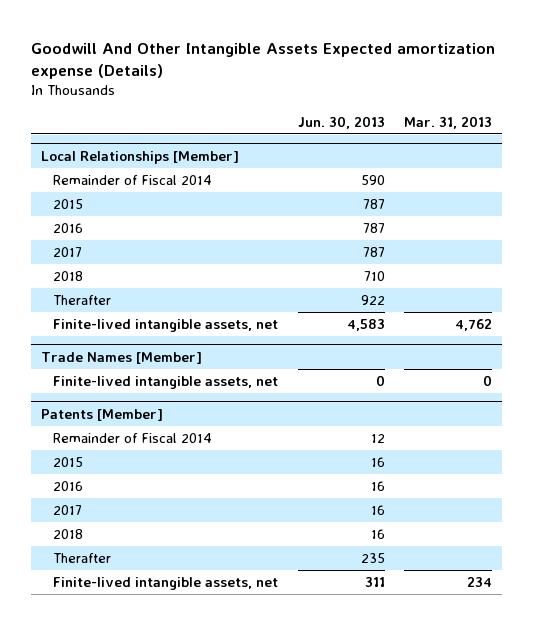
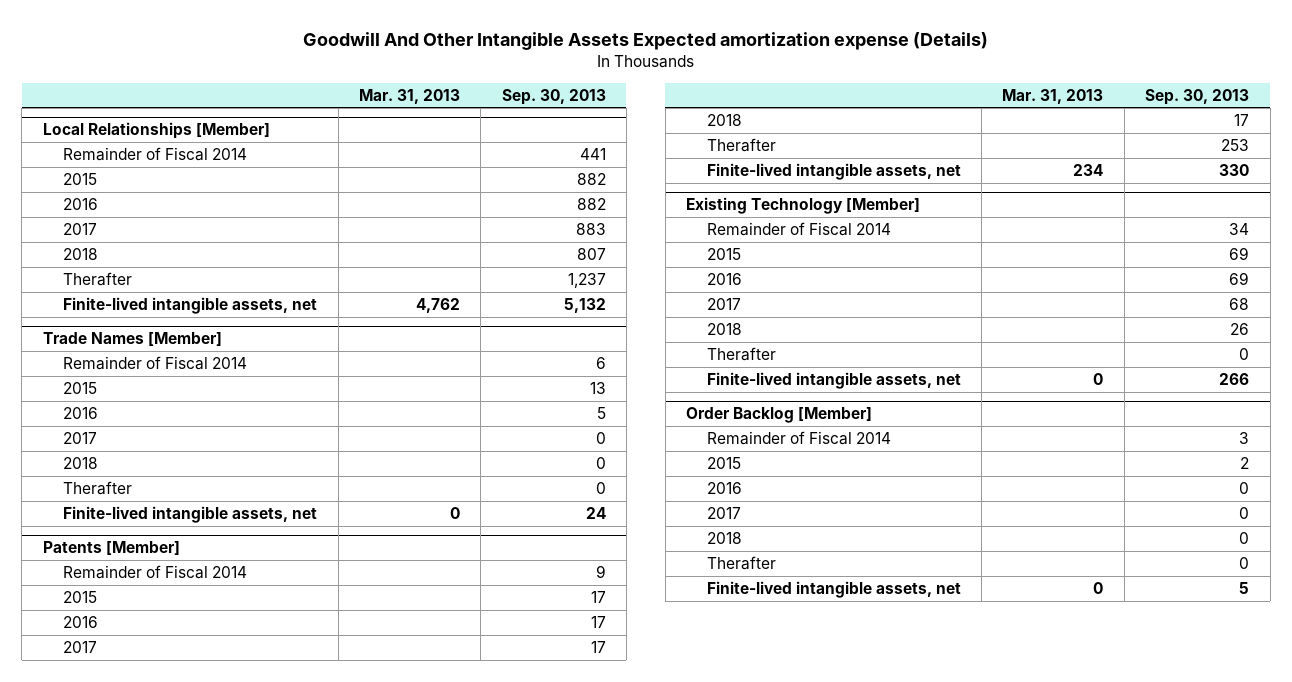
[297,115,385,129] Jun. 30, 2013 -> none
none -> [501,88,606,105] Sep. 30, 2013
none -> [63,356,248,371] Remainder of Fiscal 2014
none -> [63,382,98,395] 2015
none -> [63,407,99,420] 2016
none -> [63,432,98,445] 2017
none -> [63,457,99,470] 2018
none -> [63,481,133,496] Therafter
none -> [686,197,921,215] Existing Technology [Member]
none -> [706,222,891,237] Remainder of Fiscal 2014
none -> [706,248,741,261] 2015
none -> [706,273,742,286] 2016
none -> [706,298,741,311] 2017
none -> [706,323,742,336] 2018
none -> [706,347,776,362] Therafter
none -> [706,372,961,390] Finite-lived intangible assets, net
none -> [686,407,873,424] Order Backlog [Member]
none -> [706,431,891,446] Remainder of Fiscal 2014
none -> [706,457,741,470] 2015
none -> [706,482,742,495] 2016
none -> [706,507,741,520] 2017
none -> [706,532,742,545] 2018
none -> [706,556,776,571] Therafter
none -> [706,581,961,599] Finite-lived intangible assets, net

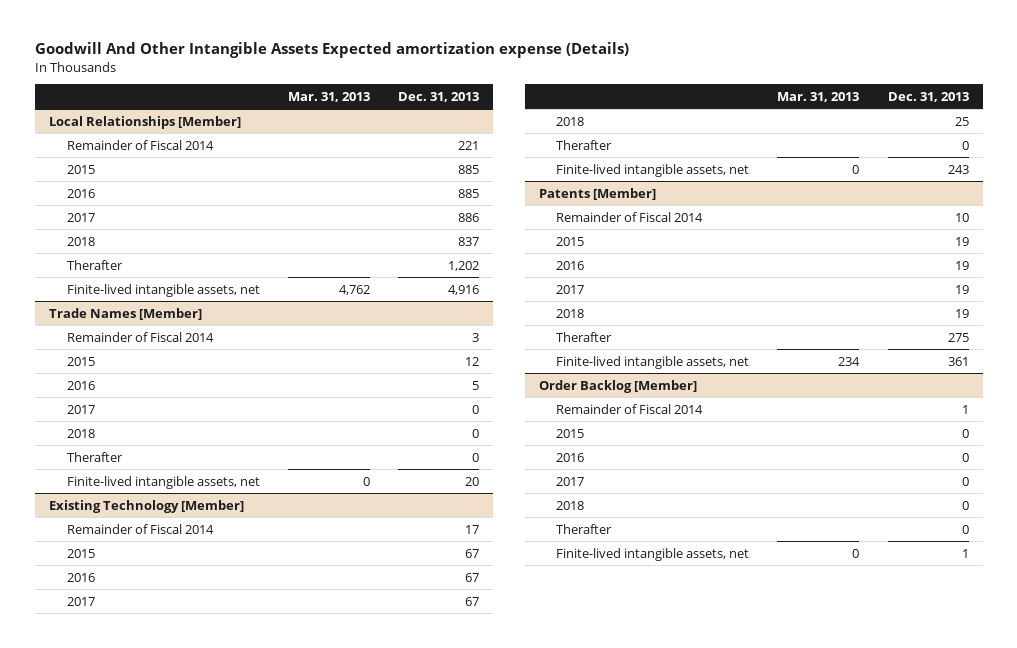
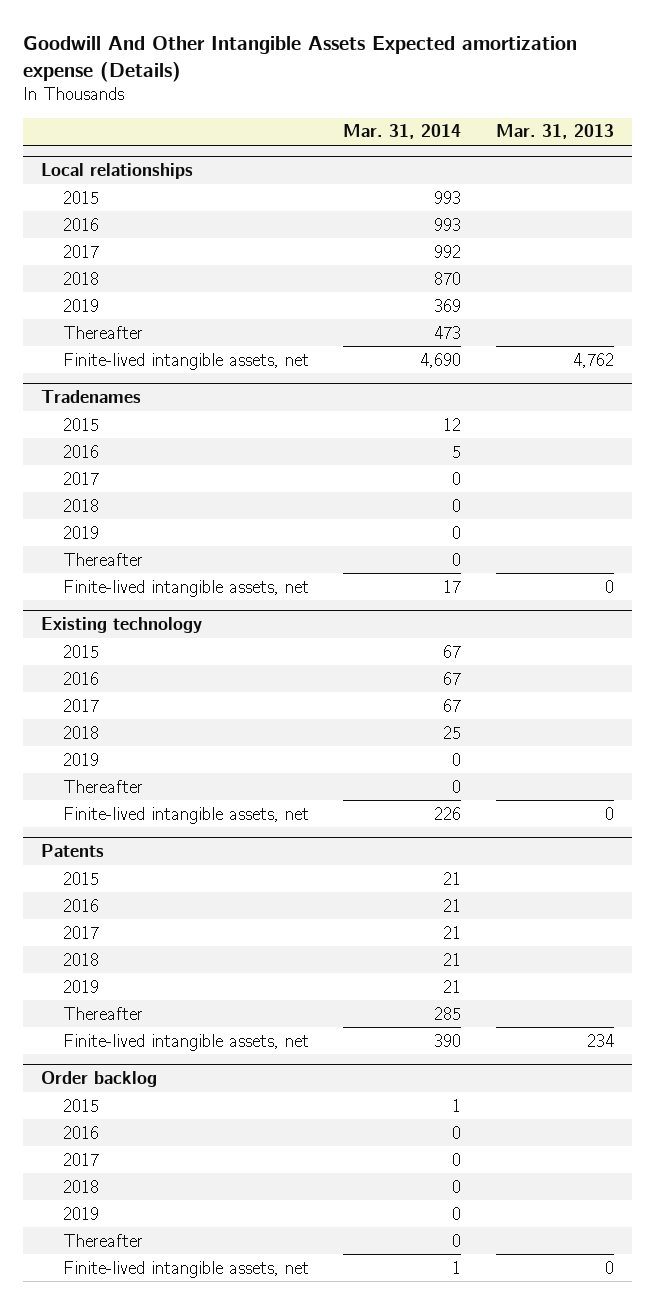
[397,91,479,102] Dec. 31, 2013 -> none
none -> [343,124,462,140] Mar. 31, 2014
[66,139,214,150] Remainder of Fiscal 2014 -> none
[48,115,241,129] Local Relationships [Member] -> [40,163,193,180] Local relationships
none -> [62,298,99,312] 2019
[66,259,123,270] Therafter -> [62,325,143,339] Thereafter
[48,307,202,320] Trade Names [Member] -> none
[66,331,214,342] Remainder of Fiscal 2014 -> none
[66,356,95,366] 2015 -> none
[66,380,95,390] 2016 -> none
[66,404,95,414] 2017 -> none
[66,428,95,438] 2018 -> none
[66,451,123,462] Therafter -> none
[66,475,260,489] Finite-lived intangible assets, net -> none
[66,523,214,534] Remainder of Fiscal 2014 -> none
none -> [40,390,141,404] Tradenames
none -> [62,417,99,431] 2015
none -> [62,444,99,458] 2016
none -> [62,471,99,485] 2017
none -> [62,498,99,512] 2018
none -> [62,525,99,539] 2019
none -> [62,552,143,566] Thereafter
none -> [62,579,309,597] Finite-lived intangible assets, net
[48,499,244,513] Existing Technology [Member] -> [40,617,202,634] Existing technology
none -> [62,752,99,766] 2019
[556,139,613,150] Therafter -> [62,779,143,793] Thereafter
[556,211,704,222] Remainder of Fiscal 2014 -> none
[538,187,656,200] Patents [Member] -> [40,844,104,858] Patents
none -> [62,979,99,993] 2019
[556,331,613,342] Therafter -> [62,1006,143,1020] Thereafter
[556,403,704,414] Remainder of Fiscal 2014 -> none
[538,379,697,393] Order Backlog [Member] -> [40,1071,157,1088] Order backlog
none -> [62,1206,99,1220] 2019
[556,523,613,534] Therafter -> [62,1233,143,1247] Thereafter

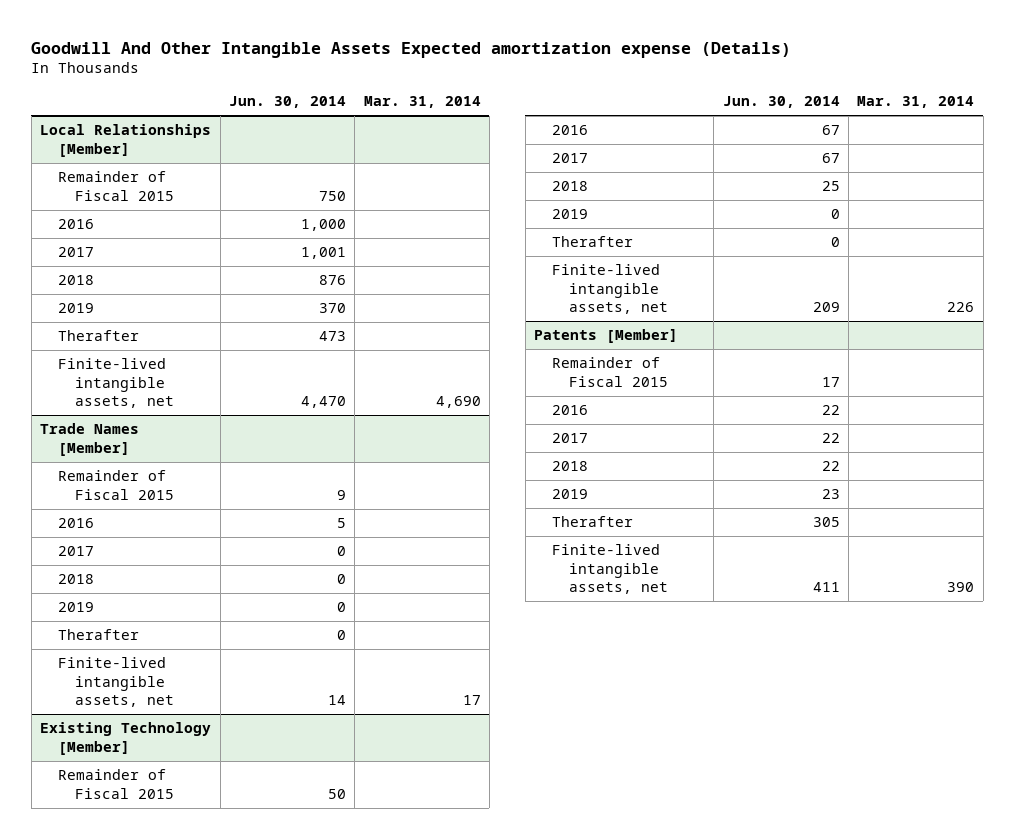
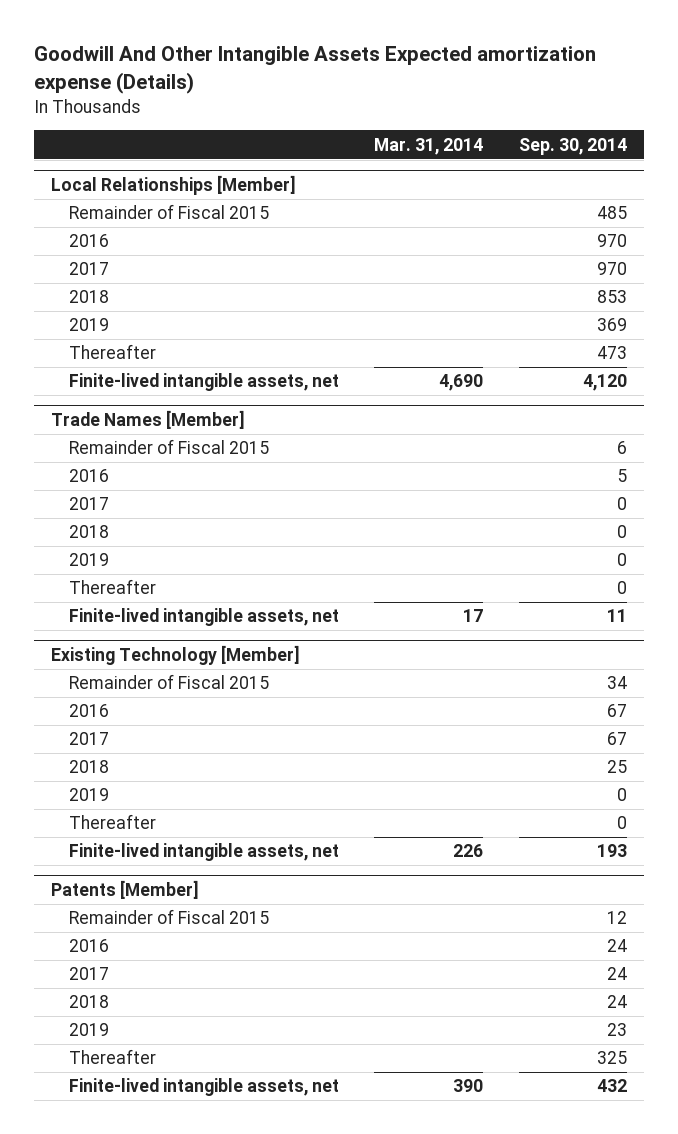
[228,96,346,109] Jun. 30, 2014 -> none
none -> [518,137,627,155] Sep. 30, 2014
[57,330,139,342] Therafter -> [68,344,156,360] Thereafter
[57,629,139,641] Therafter -> [68,579,156,595] Thereafter
[551,236,633,248] Therafter -> [68,814,156,830] Thereafter
[551,516,633,528] Therafter -> [68,1049,156,1065] Thereafter

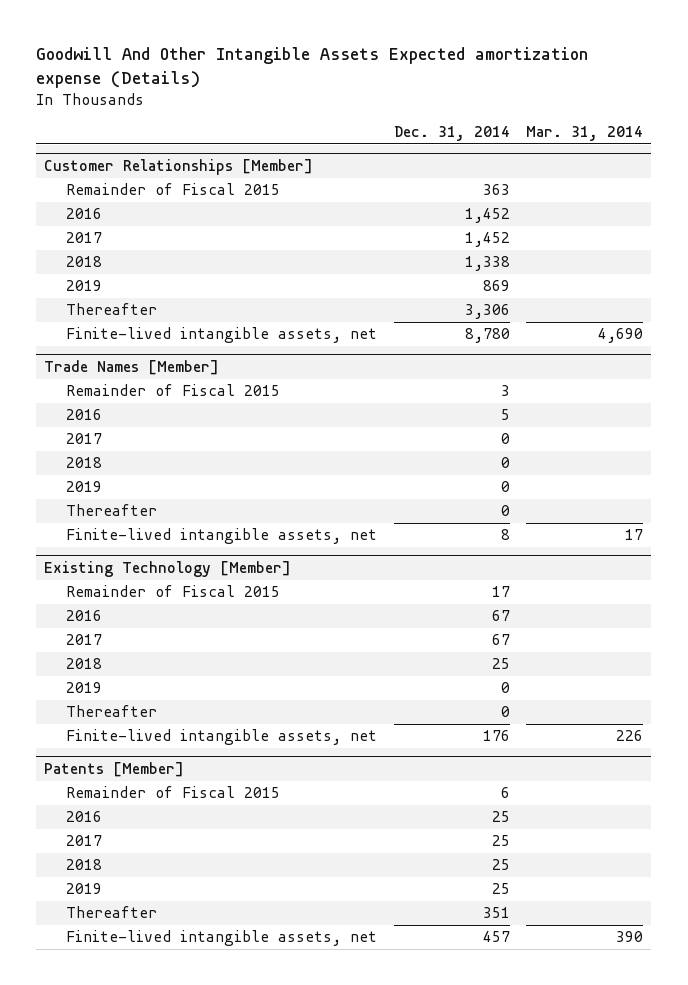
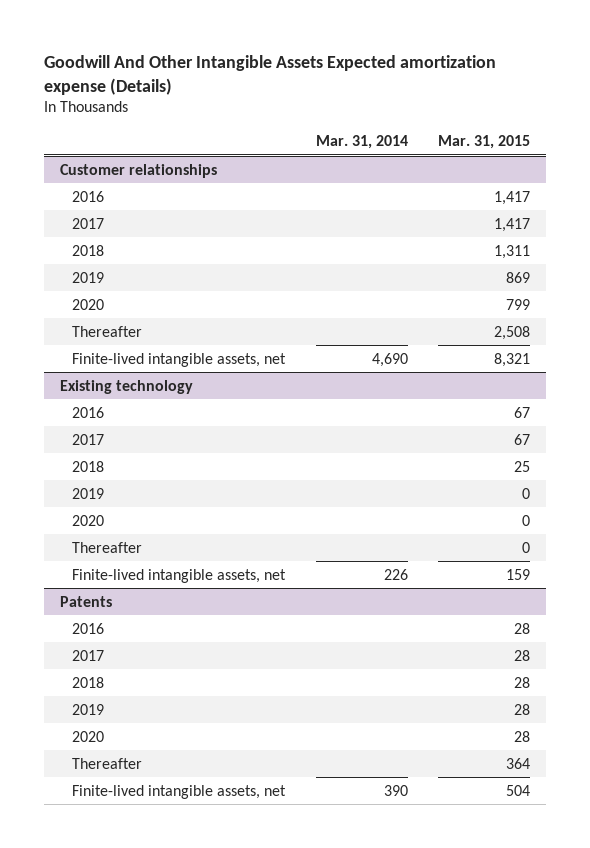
[393,126,510,142] Dec. 31, 2014 -> none
none -> [438,135,531,150] Mar. 31, 2015
[65,183,280,196] Remainder of Fiscal 2015 -> none
[44,159,314,176] Customer Relationships [Member] -> [59,163,217,178] Customer relationships
none -> [71,298,104,310] 2020
[44,360,220,376] Trade Names [Member] -> none
[65,384,280,397] Remainder of Fiscal 2015 -> none
[65,409,102,421] 2016 -> none
[65,433,102,445] 2017 -> none
[65,457,102,469] 2018 -> none
[65,481,102,493] 2019 -> none
[65,504,157,517] Thereafter -> none
[65,528,377,545] Finite-lived intangible assets, net -> none
[65,585,280,598] Remainder of Fiscal 2015 -> none
[44,561,292,578] Existing Technology [Member] -> [59,379,193,394] Existing technology
none -> [71,514,104,526] 2020
[65,786,280,799] Remainder of Fiscal 2015 -> none
[44,762,185,778] Patents [Member] -> [59,595,112,607] Patents
none -> [71,730,104,742] 2020

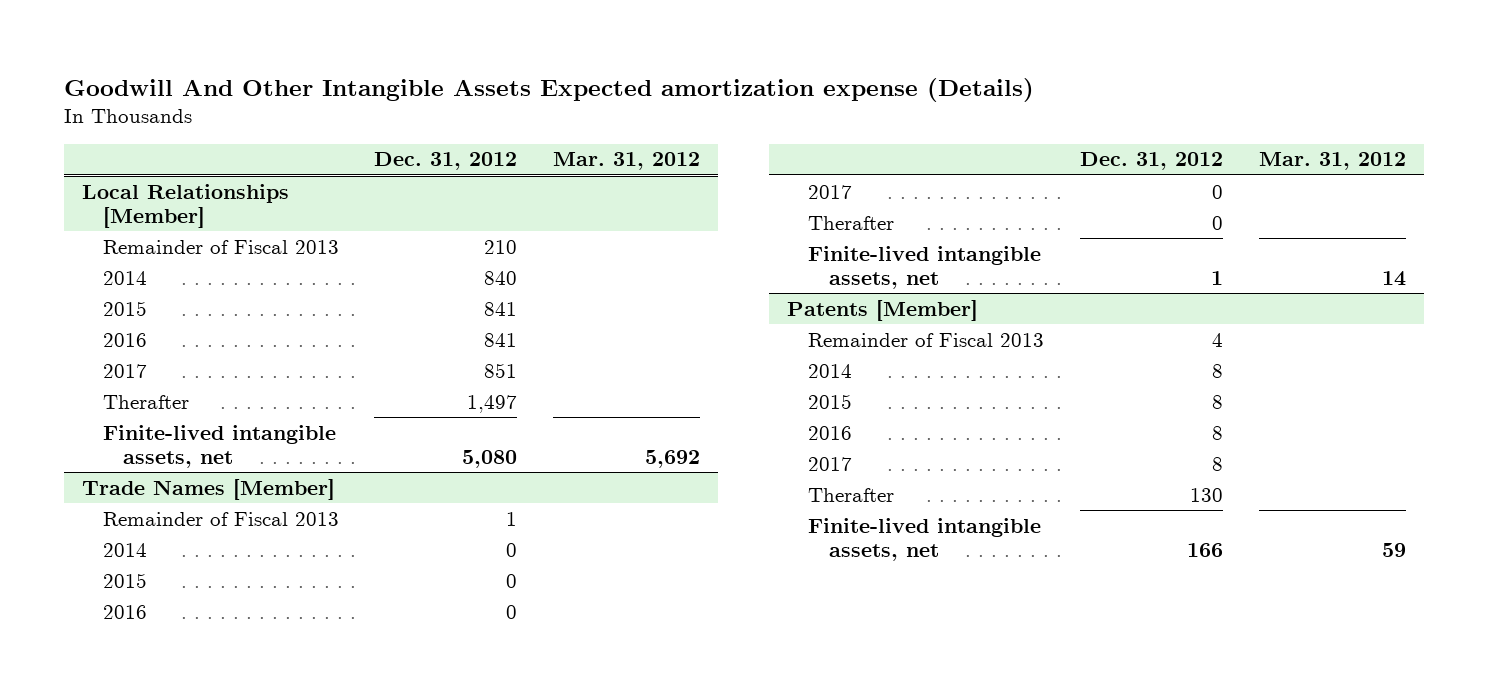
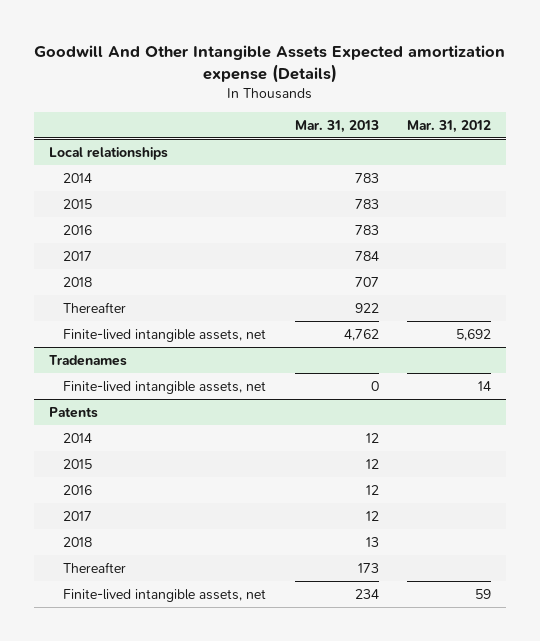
[374,152,518,171] Dec. 31, 2012 -> none
none -> [294,119,379,133] Mar. 31, 2013
[102,239,339,254] Remainder of Fiscal 2013 -> none
[81,183,289,228] Local Relationships [Member] -> [48,146,168,160] Local relationships
none -> [63,276,93,287] 2018
[102,394,189,409] Therafter -> [63,301,127,313] Thereafter
[102,511,339,526] Remainder of Fiscal 2013 -> none
[102,542,147,557] 2014 -> none
[102,572,147,588] 2015 -> none
[102,604,147,619] 2016 -> none
[808,184,853,199] 2017 -> none
[808,215,895,230] Therafter -> none
[81,478,335,500] Trade Names [Member] -> [48,354,127,366] Tradenames
[808,332,1045,347] Remainder of Fiscal 2013 -> none
[787,299,979,321] Patents [Member] -> [48,406,98,418] Patents
none -> [63,536,93,547] 2018
[808,487,895,502] Therafter -> [63,561,127,573] Thereafter

